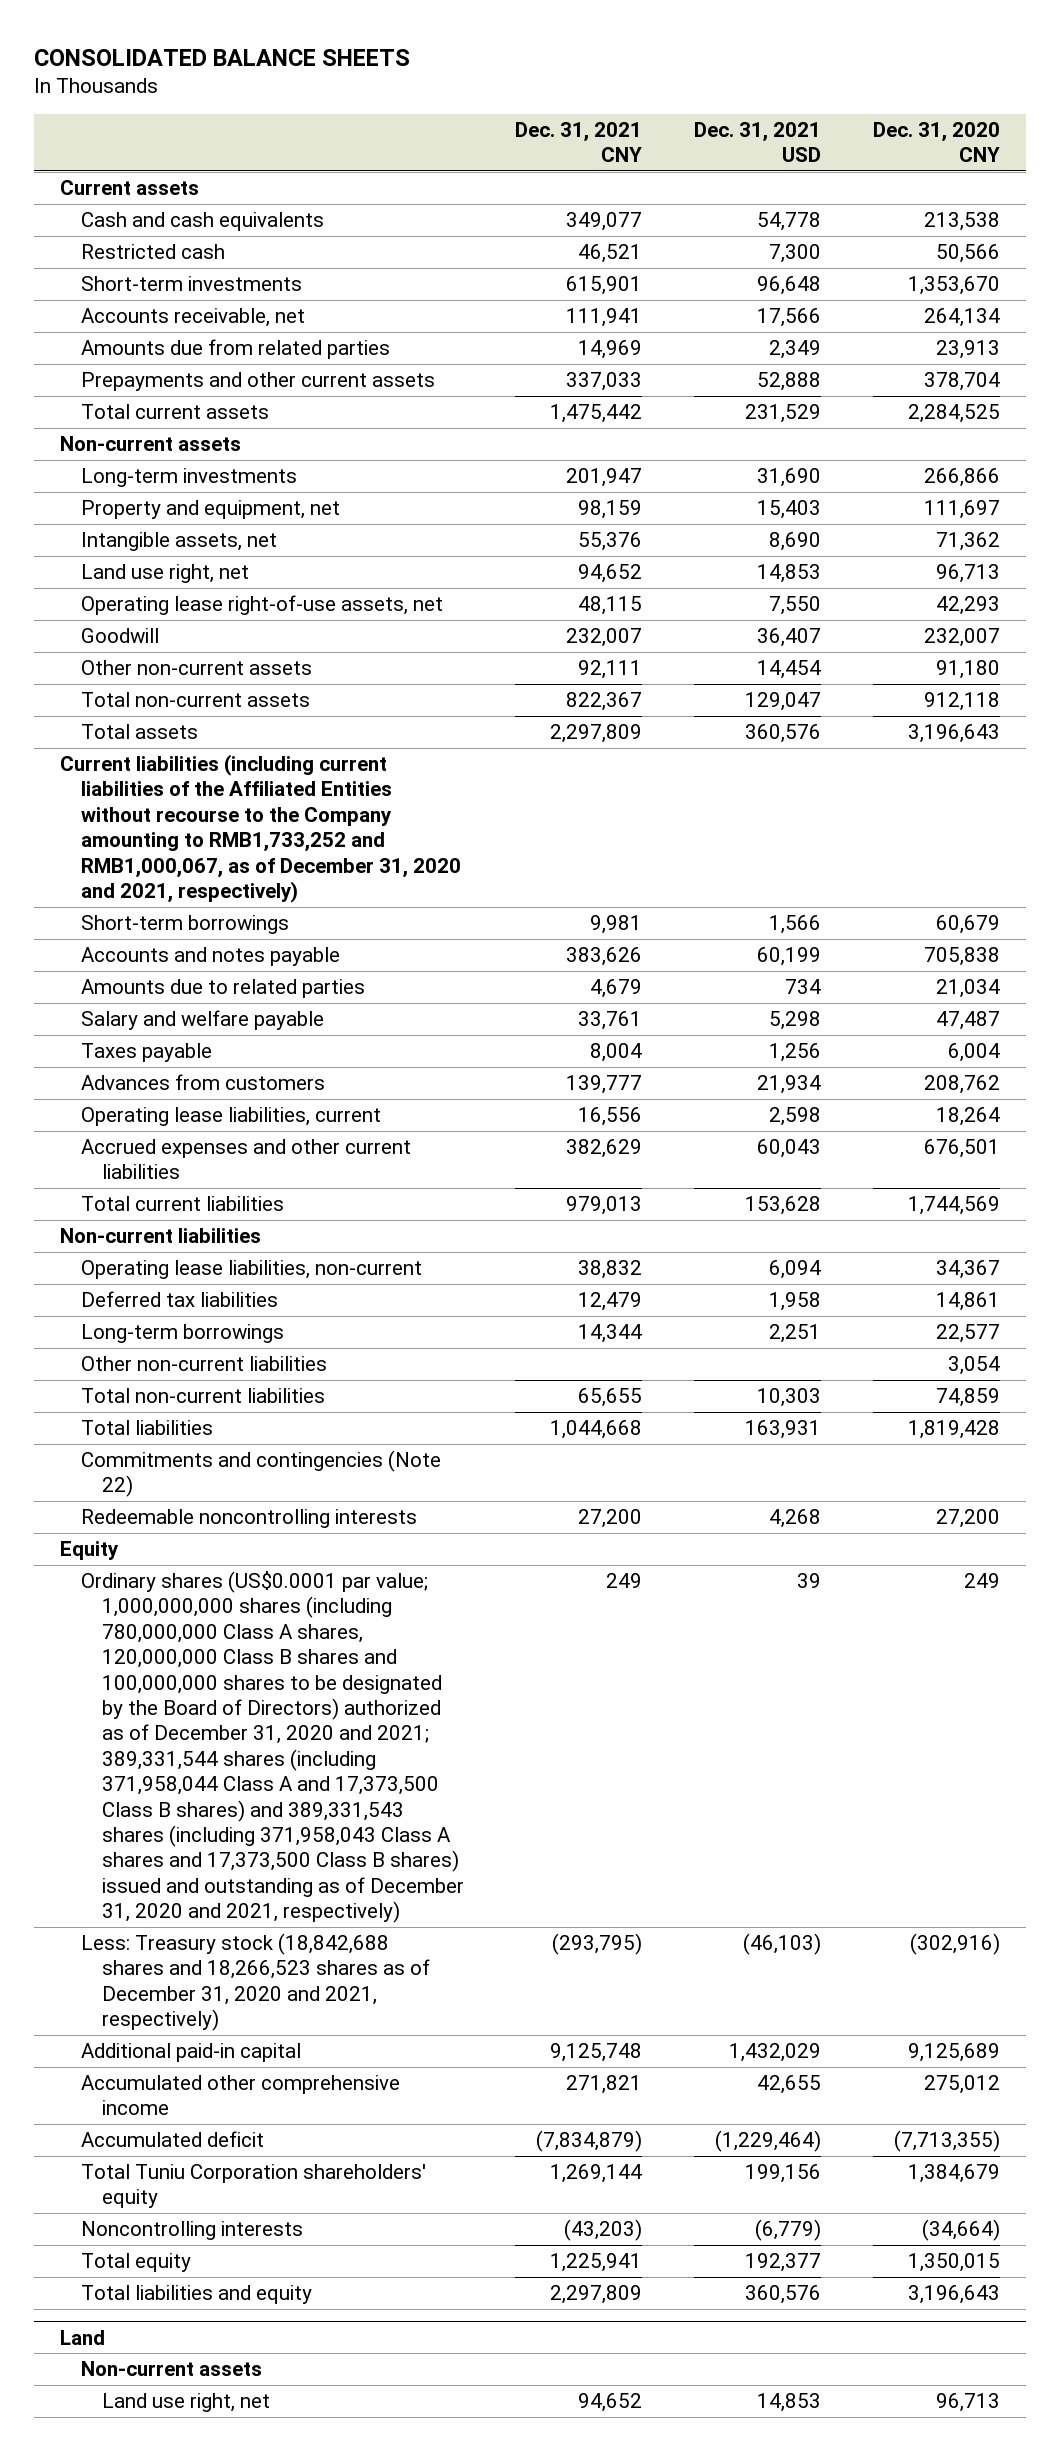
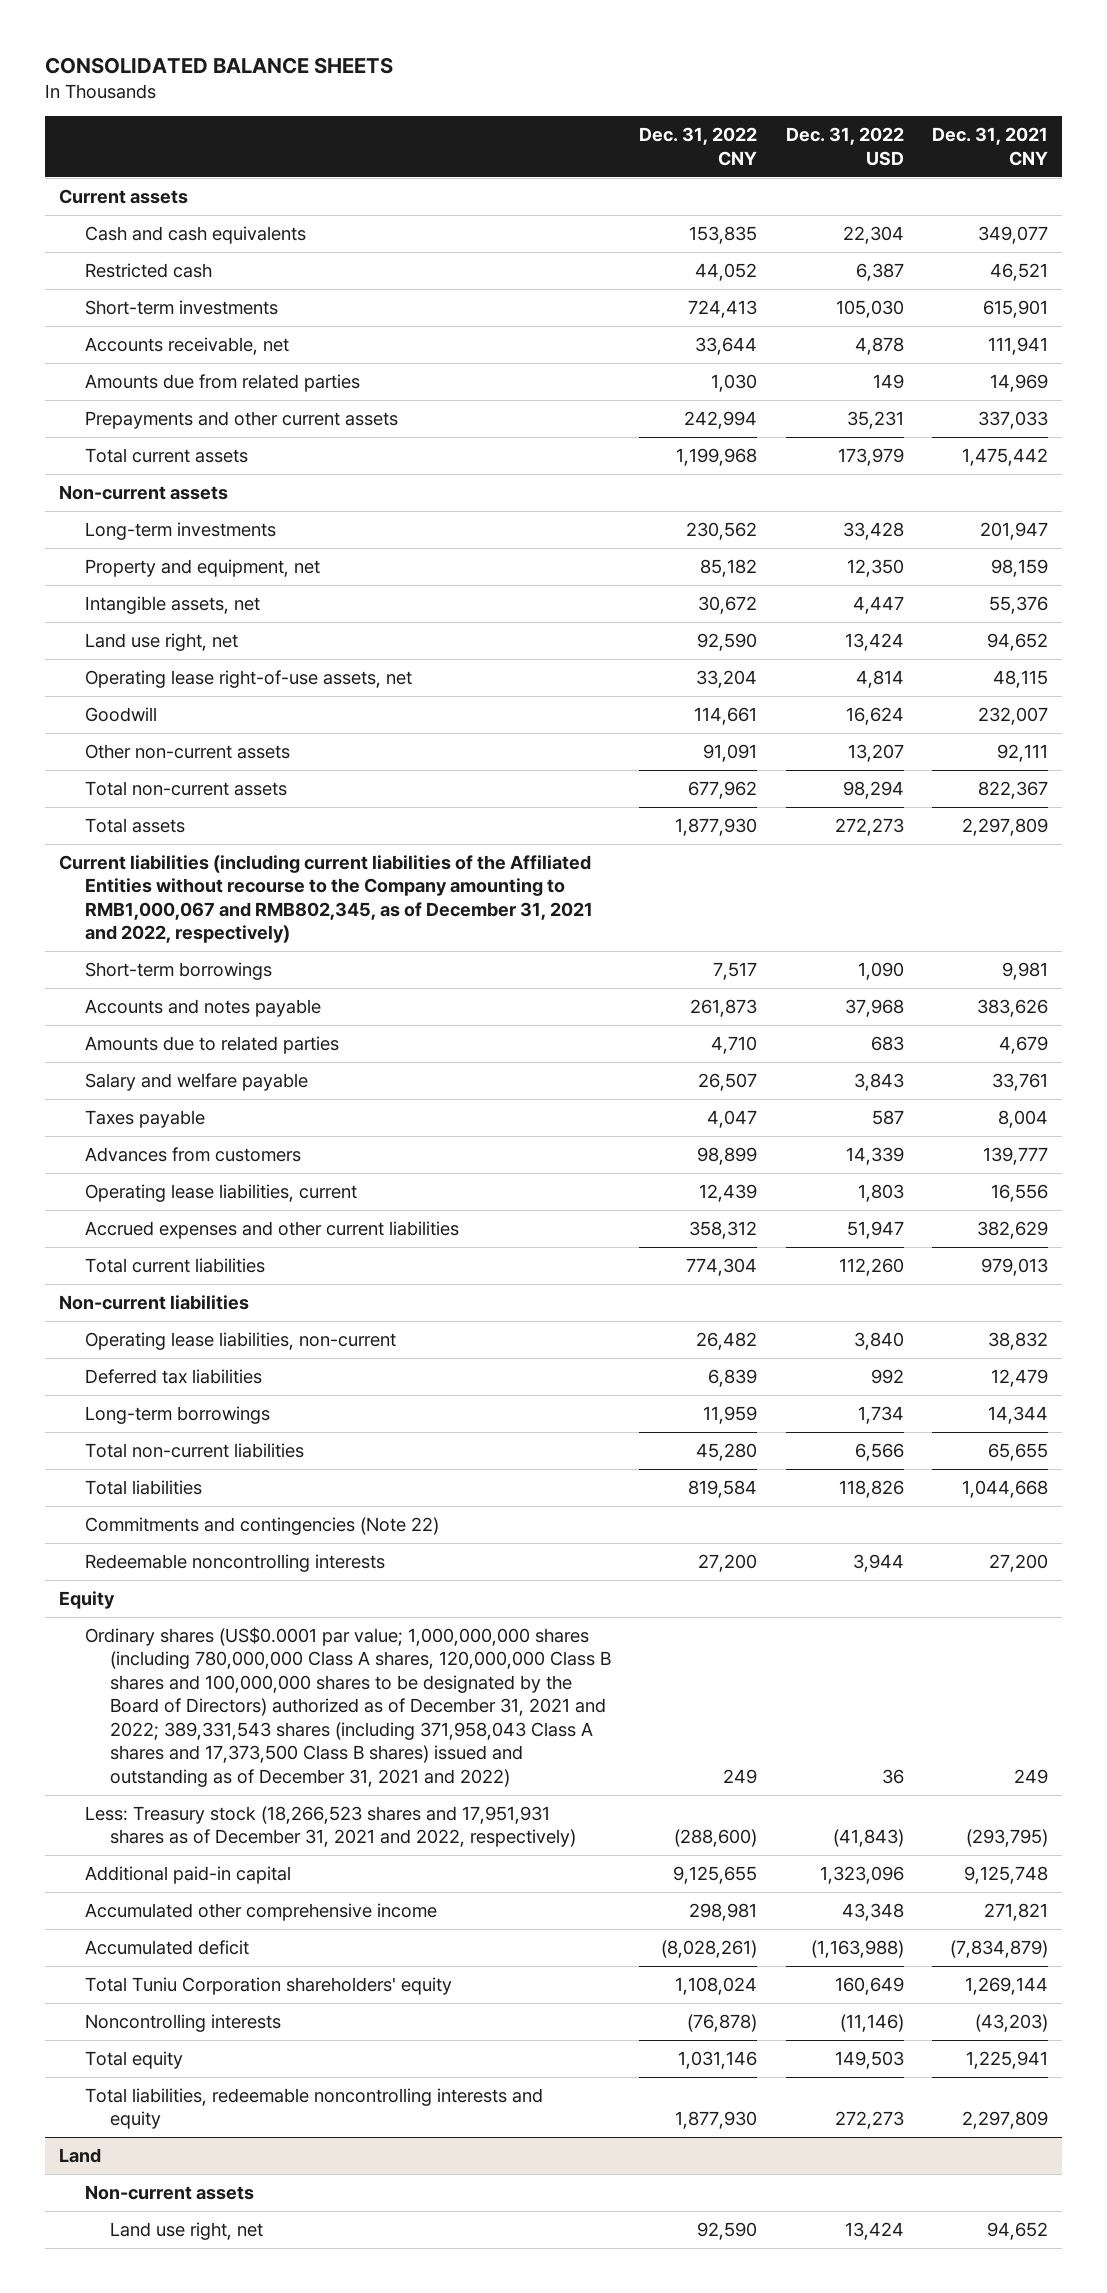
[694,121,822,163] Dec. 31, 2021 USD -> none
[873,121,1001,163] Dec. 31, 2020 CNY -> none
none -> [639,127,758,166] Dec. 31, 2022 CNY
none -> [785,127,904,166] Dec. 31, 2022 USD
[60,754,461,903] Current liabilities (including current liabilities of the Affiliated Entities without recourse to the Company amounting to RMB1,733,252 and RMB1,000,067, as of December 31, 2020 and 2021, respectively) -> [58,854,593,944] Current liabilities (including current liabilities of the Affiliated Entities without recourse to the Company amounting to RMB1,000,067 and RMB802,345, as of December 31, 2021 and 2022, respectively)
[80,1356,327,1372] Other non-current liabilities -> none
[80,1571,464,1924] Ordinary shares (US$0.0001 par value; 1,000,000,000 shares (including 780,000,000 Class A shares, 120,000,000 Class B shares and 100,000,000 shares to be designated by the Board of Directors) authorized as of December 31, 2020 and 2021; 389,331,544 shares (including 371,958,044 Class A and 17,373,500 Class B shares) and 389,331,543 shares (including 371,958,043 Class A shares and 17,373,500 Class B shares) issued and outstanding as of December 31, 2020 and 2021, respectively) -> [84,1626,612,1787] Ordinary shares (US$0.0001 par value; 1,000,000,000 shares (including 780,000,000 Class A shares, 120,000,000 Class B shares and 100,000,000 shares to be designated by the Board of Directors) authorized as of December 31, 2021 and 2022; 389,331,543 shares (including 371,958,043 Class A shares and 17,373,500 Class B shares) issued and outstanding as of December 31, 2021 and 2022)
[80,1933,430,2032] Less: Treasury stock (18,842,688 shares and 18,266,523 shares as of December 31, 2020 and 2021, respectively) -> [84,1805,577,1848] Less: Treasury stock (18,266,523 shares and 17,951,931 shares as of December 31, 2021 and 2022, respectively)
[80,2285,312,2305] Total liabilities and equity -> [84,2087,543,2130] Total liabilities, redeemable noncontrolling interests and equity

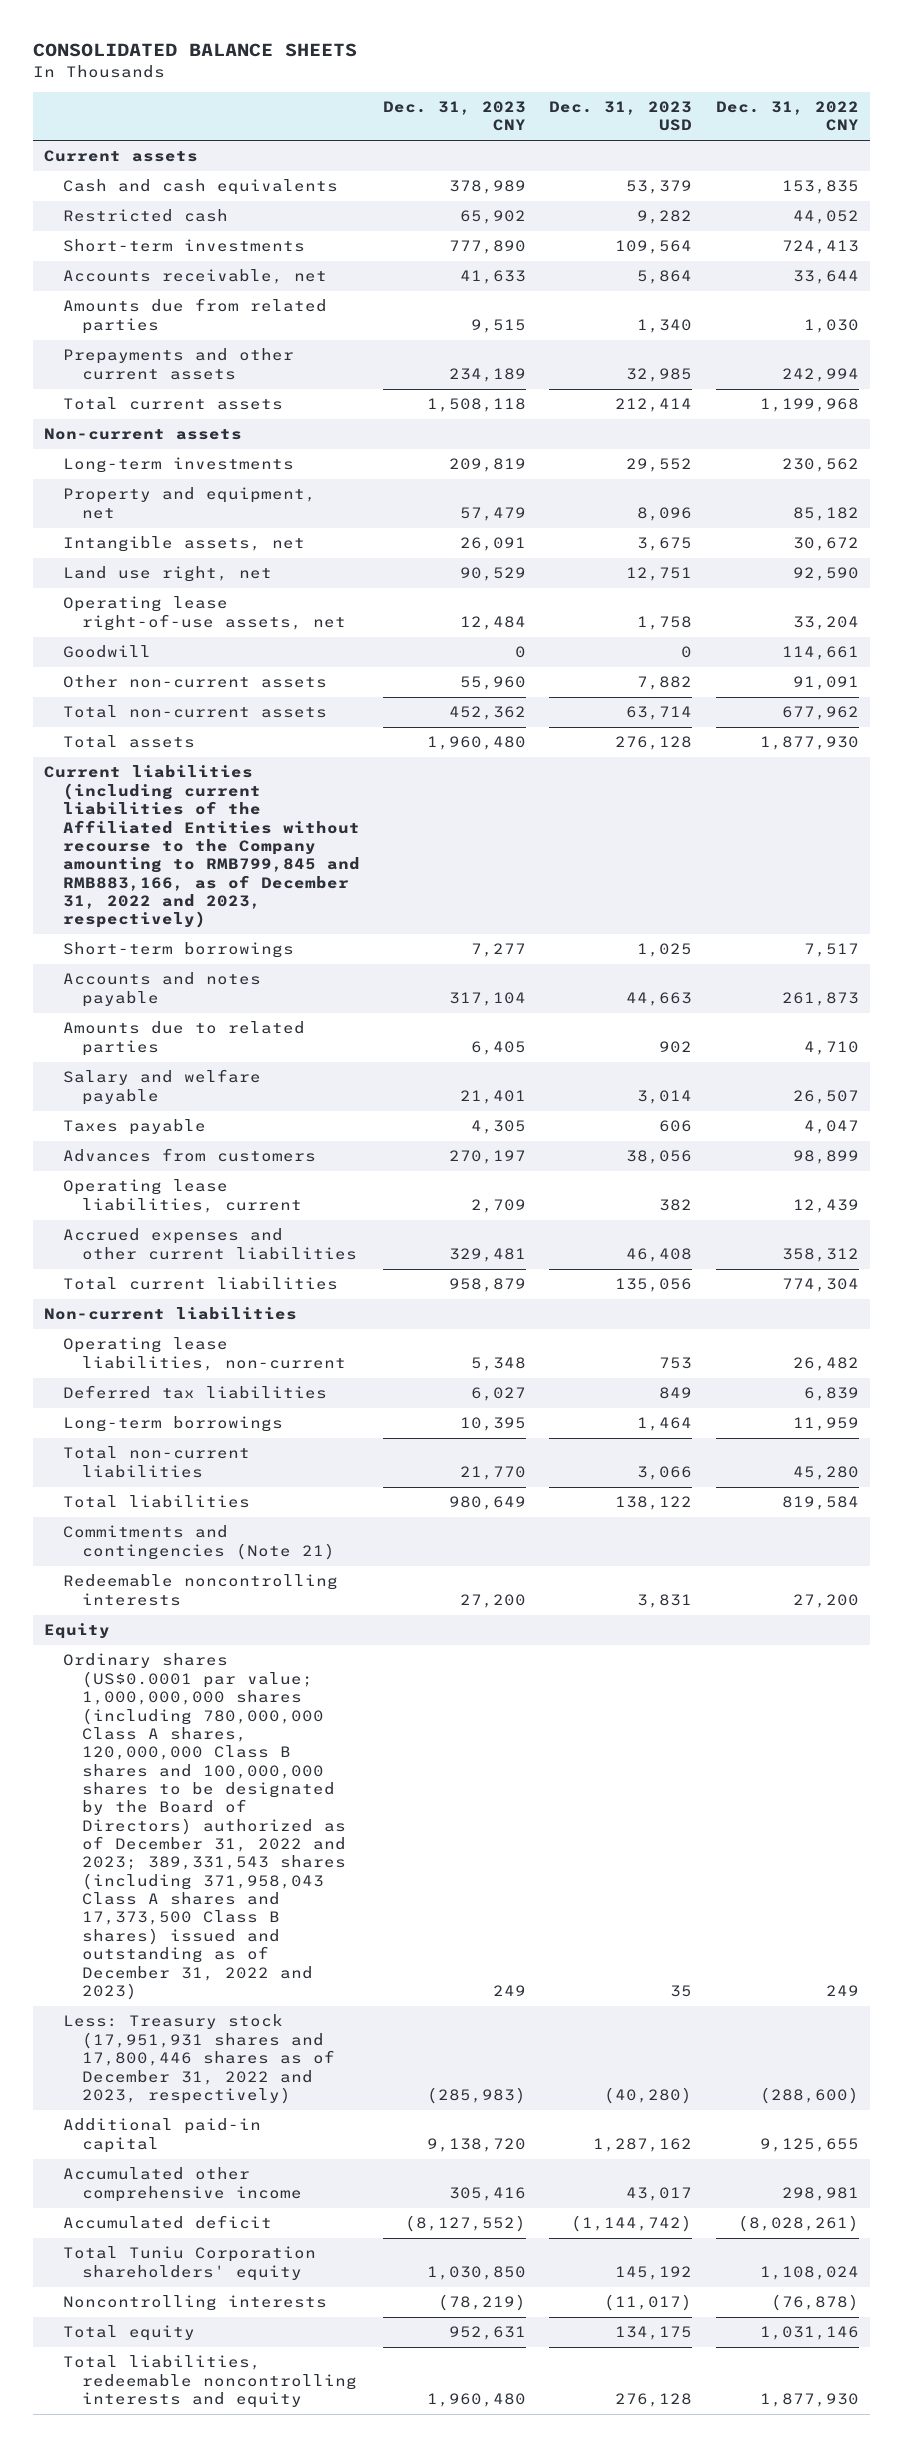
[785,127,904,166] Dec. 31, 2022 USD -> none
[931,127,1048,166] Dec. 31, 2021 CNY -> none
none -> [383,101,527,132] Dec. 31, 2023 CNY
none -> [549,101,693,132] Dec. 31, 2023 USD
[58,854,593,944] Current liabilities (including current liabilities of the Affiliated Entities without recourse to the Company amounting to RMB1,000,067 and RMB802,345, as of December 31, 2021 and 2022, respectively) -> [44,765,361,929] Current liabilities (including current liabilities of the Affiliated Entities without recourse to the Company amounting to RMB799,845 and RMB883,166, as of December 31, 2022 and 2023, respectively)
[84,1516,439,1535] Commitments and contingencies (Note 22) -> [63,1525,335,1560] Commitments and contingencies (Note 21)
[84,1626,612,1787] Ordinary shares (US$0.0001 par value; 1,000,000,000 shares (including 780,000,000 Class A shares, 120,000,000 Class B shares and 100,000,000 shares to be designated by the Board of Directors) authorized as of December 31, 2021 and 2022; 389,331,543 shares (including 371,958,043 Class A shares and 17,373,500 Class B shares) issued and outstanding as of December 31, 2021 and 2022) -> [63,1653,346,2000] Ordinary shares (US$0.0001 par value; 1,000,000,000 shares (including 780,000,000 Class A shares, 120,000,000 Class B shares and 100,000,000 shares to be designated by the Board of Directors) authorized as of December 31, 2022 and 2023; 389,331,543 shares (including 371,958,043 Class A shares and 17,373,500 Class B shares) issued and outstanding as of December 31, 2022 and 2023)
[84,1805,577,1848] Less: Treasury stock (18,266,523 shares and 17,951,931 shares as of December 31, 2021 and 2022, respectively) -> [63,2014,335,2104] Less: Treasury stock (17,951,931 shares and 17,800,446 shares as of December 31, 2022 and 2023, respectively)
[58,2147,101,2163] Land -> none
[84,2184,254,2200] Non-current assets -> none
[110,2221,264,2240] Land use right, net -> none

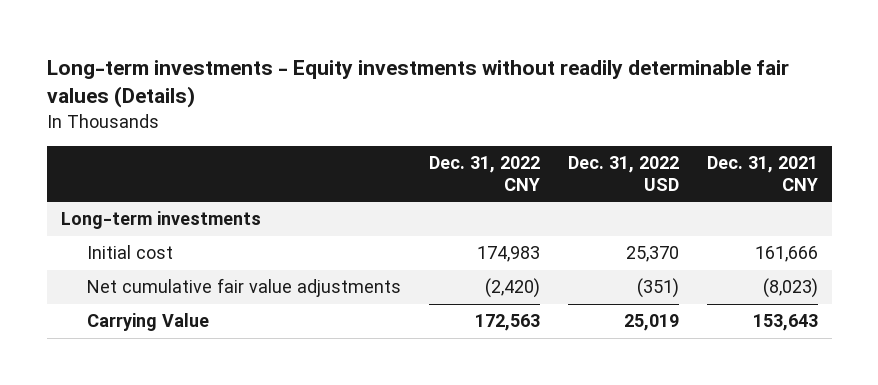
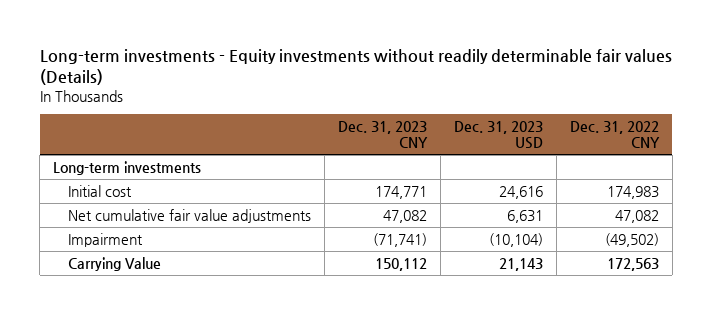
[567,156,679,191] Dec. 31, 2022 USD -> none
[706,156,818,191] Dec. 31, 2021 CNY -> none
none -> [337,120,428,149] Dec. 31, 2023 CNY
none -> [453,120,543,150] Dec. 31, 2023 USD
[484,278,540,299] (2,420) -> [614,209,659,223] 47,082
none -> [67,232,143,247] Impairment

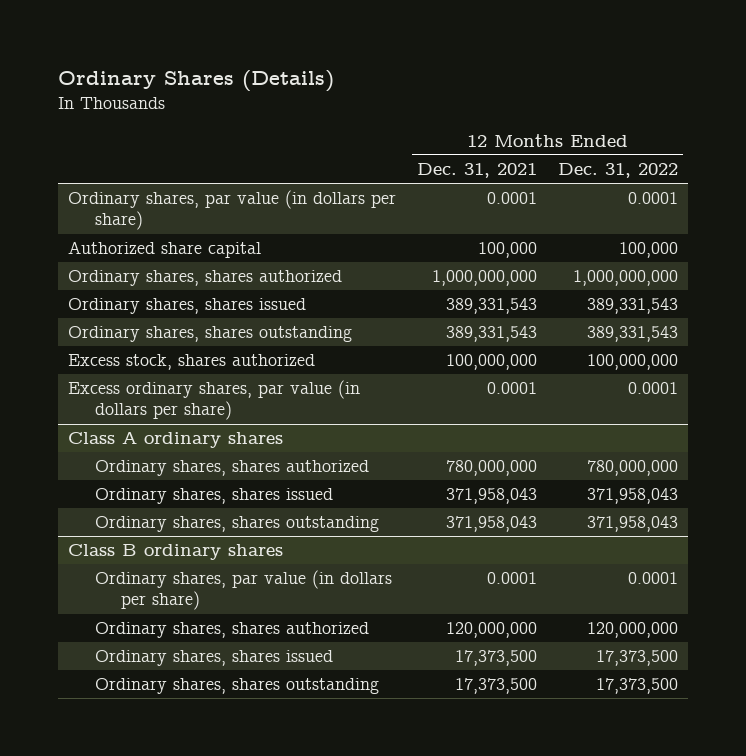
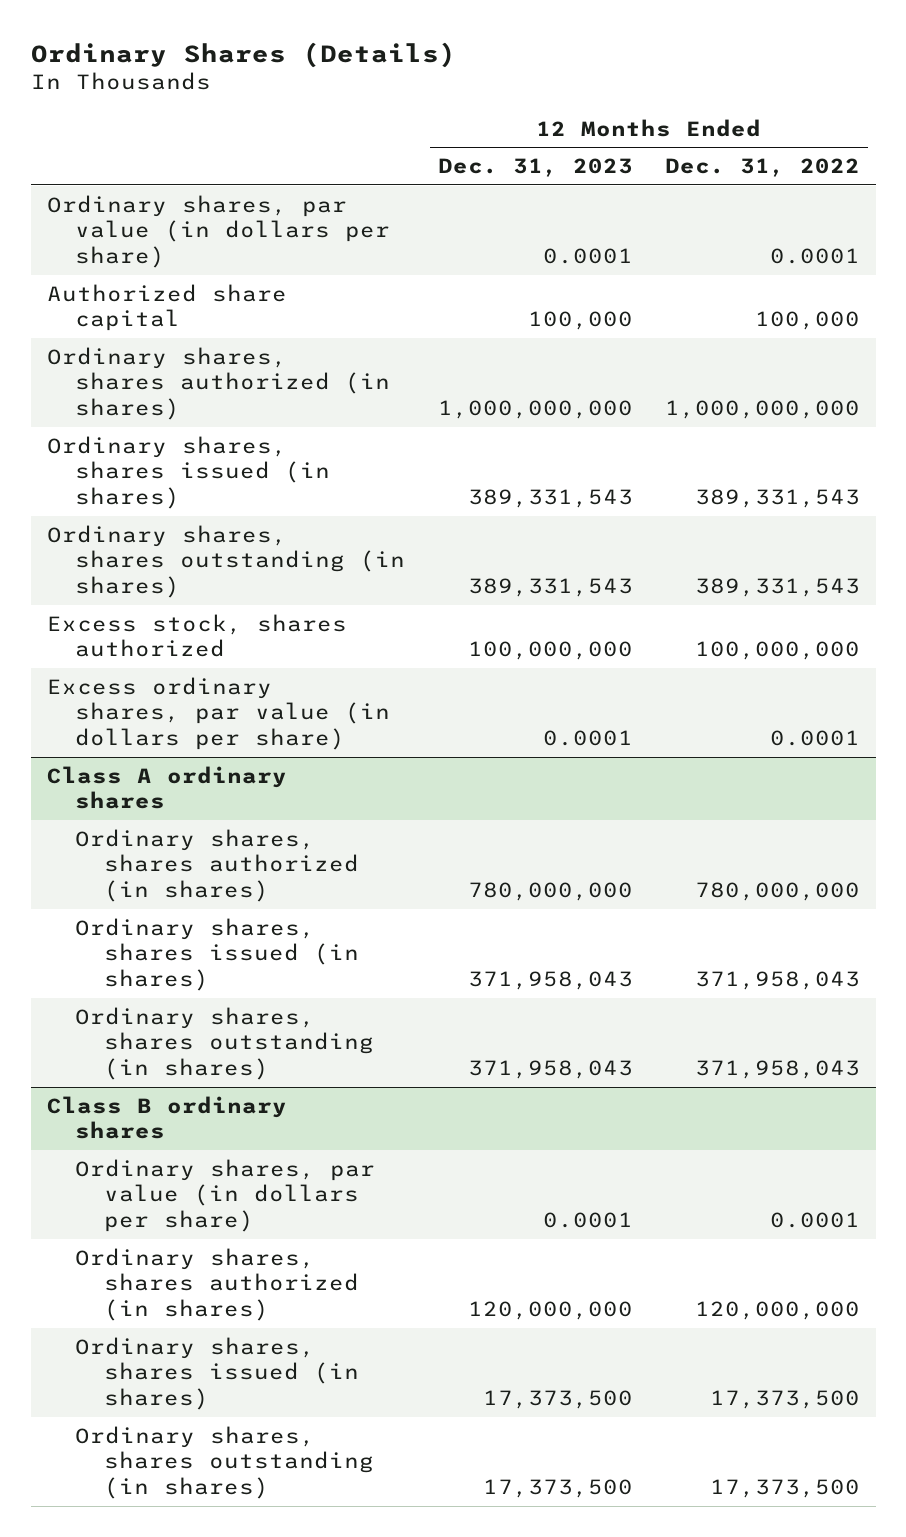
[417,163,538,179] Dec. 31, 2021 -> none
none -> [437,158,633,178] Dec. 31, 2023
[68,270,343,287] Ordinary shares, shares authorized -> [46,346,391,420] Ordinary shares, shares authorized (in shares)
[68,298,307,315] Ordinary shares, shares issued -> [46,435,331,509] Ordinary shares, shares issued (in shares)
[68,326,353,343] Ordinary shares, shares outstanding -> [46,524,406,598] Ordinary shares, shares outstanding (in shares)
[94,460,369,477] Ordinary shares, shares authorized -> [75,828,360,902] Ordinary shares, shares authorized (in shares)
[94,488,333,505] Ordinary shares, shares issued -> [75,917,360,991] Ordinary shares, shares issued (in shares)
[94,516,379,533] Ordinary shares, shares outstanding -> [75,1006,375,1080] Ordinary shares, shares outstanding (in shares)
[94,622,369,639] Ordinary shares, shares authorized -> [75,1247,360,1321] Ordinary shares, shares authorized (in shares)
[94,650,333,667] Ordinary shares, shares issued -> [75,1336,360,1410] Ordinary shares, shares issued (in shares)
[94,678,379,695] Ordinary shares, shares outstanding -> [75,1425,375,1499] Ordinary shares, shares outstanding (in shares)

